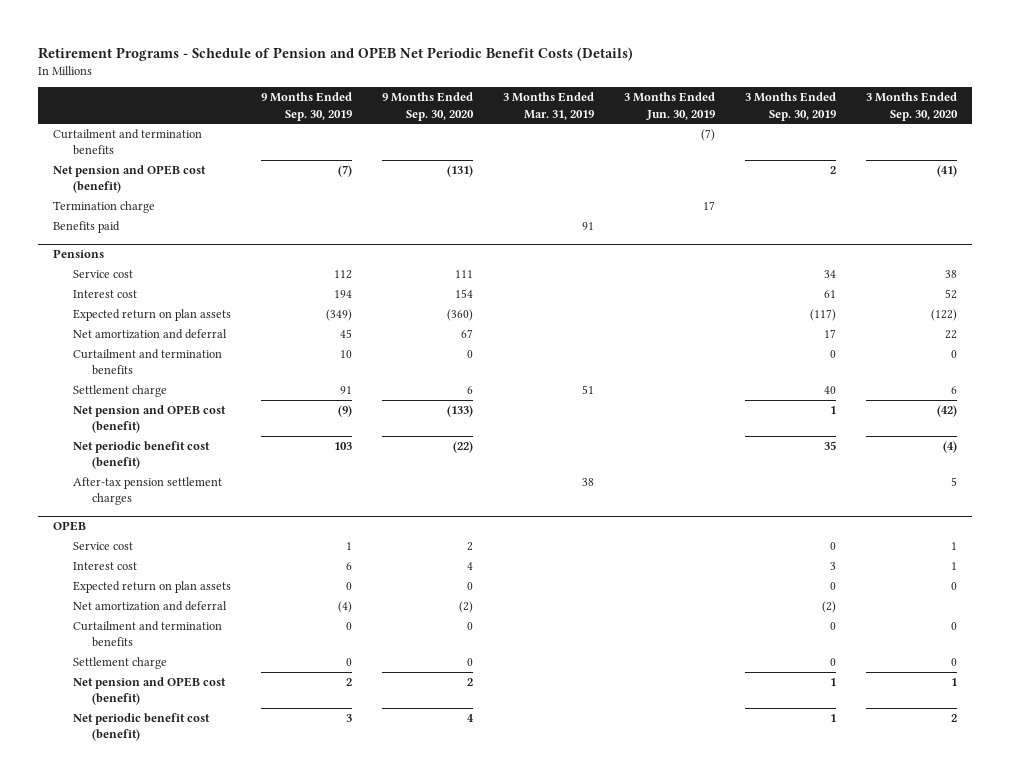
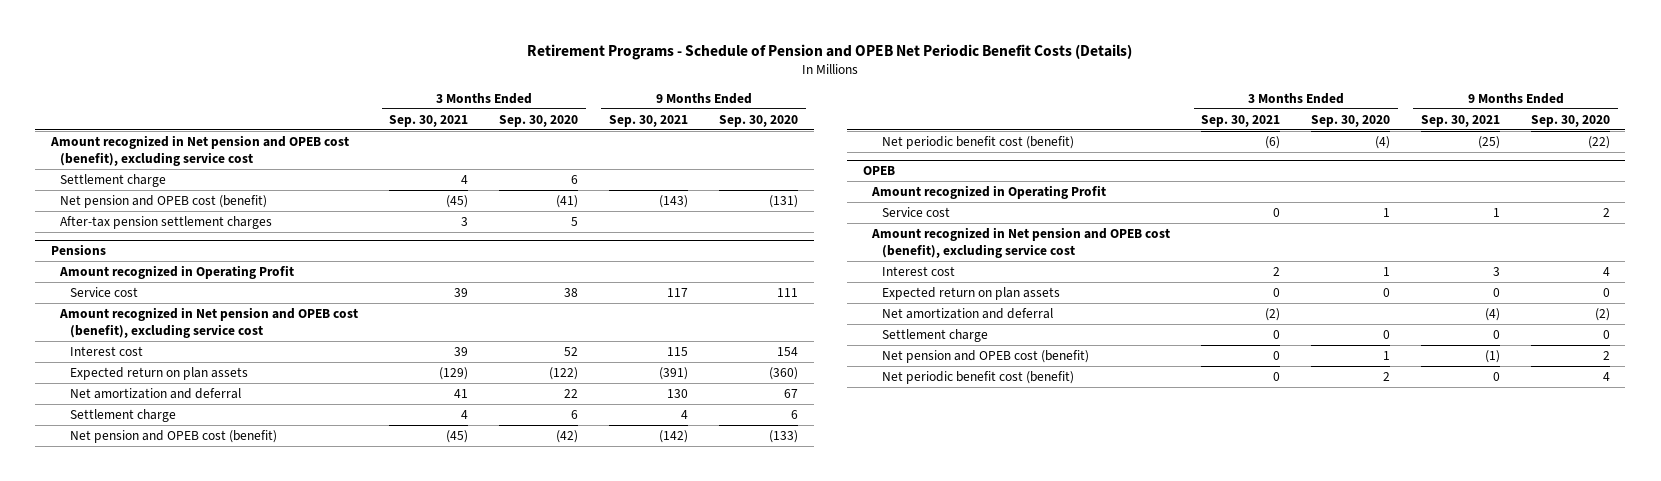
[260,92,352,121] 9 Months Ended Sep. 30, 2019 -> none
[502,92,594,120] 3 Months Ended Mar. 31, 2019 -> none
[623,92,715,120] 3 Months Ended Jun. 30, 2019 -> none
[744,92,836,121] 3 Months Ended Sep. 30, 2019 -> none
none -> [389,114,469,127] Sep. 30, 2021
none -> [609,114,689,127] Sep. 30, 2021
[53,129,203,156] Curtailment and termination benefits -> none
none -> [49,134,349,166] Amount recognized in Net pension and OPEB cost (benefit), excluding service cost
none -> [60,173,167,187] Settlement charge
[53,201,156,214] Termination charge -> none
[53,221,121,234] Benefits paid -> none
none -> [60,215,273,229] After-tax pension settlement charges
none -> [59,264,295,279] Amount recognized in Operating Profit
none -> [59,306,359,338] Amount recognized in Net pension and OPEB cost (benefit), excluding service cost
[72,349,222,376] Curtailment and termination benefits -> none
[72,477,222,506] After-tax pension settlement charges -> none
none -> [871,184,1107,199] Amount recognized in Operating Profit
none -> [871,226,1171,258] Amount recognized in Net pension and OPEB cost (benefit), excluding service cost
[72,621,222,648] Curtailment and termination benefits -> none

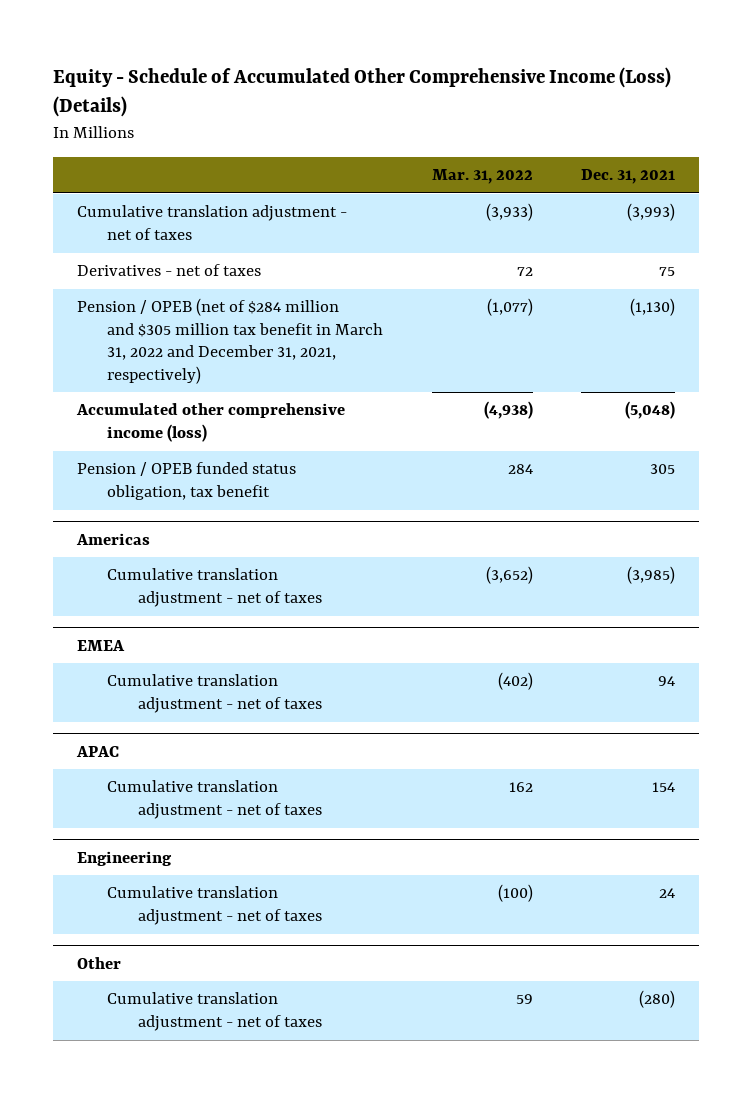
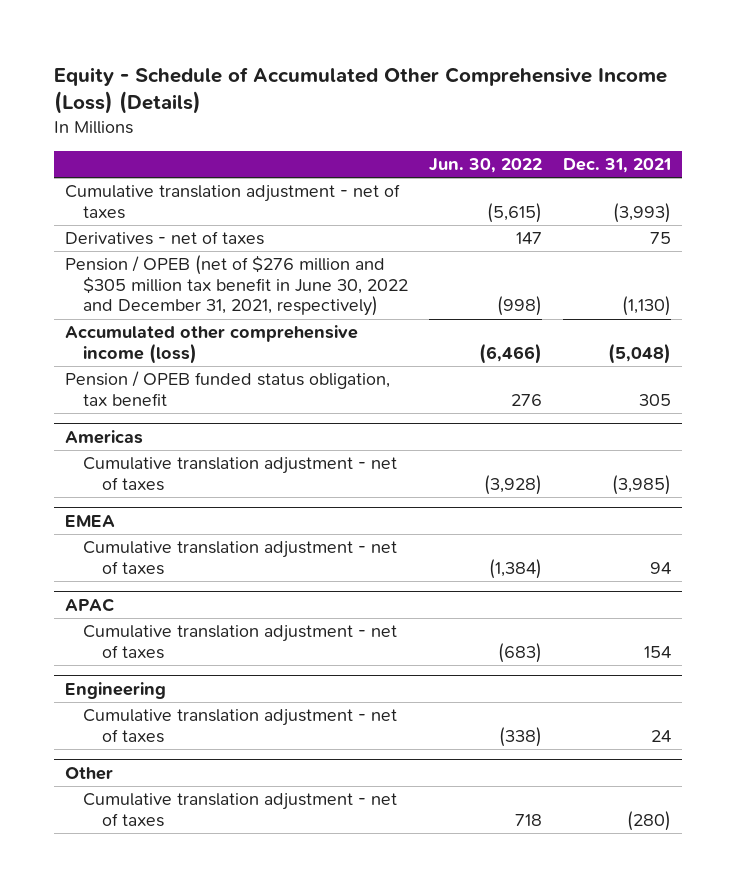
[431,169,533,185] Mar. 31, 2022 -> none
none -> [429,158,543,174] Jun. 30, 2022
[77,298,384,384] Pension / OPEB (net of $284 million and $305 million tax benefit in March 31, 2022 and December 31, 2021, respectively) -> [64,255,409,317] Pension / OPEB (net of $276 million and $305 million tax benefit in June 30, 2022 and December 31, 2021, respectively)

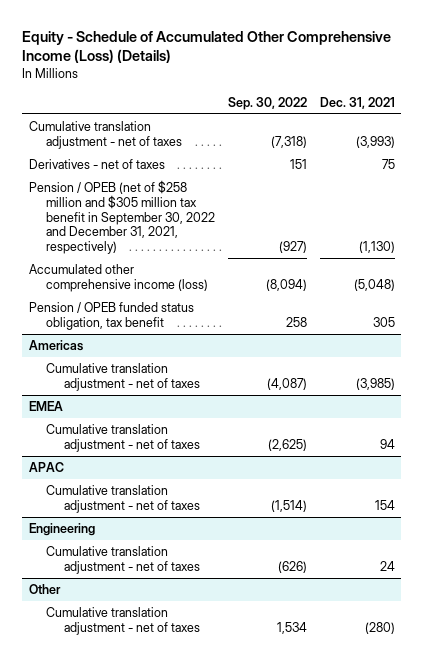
[429,158,543,174] Jun. 30, 2022 -> none
none -> [228,97,308,111] Sep. 30, 2022
[64,255,409,317] Pension / OPEB (net of $276 million and $305 million tax benefit in June 30, 2022 and December 31, 2021, respectively) -> [28,180,216,255] Pension / OPEB (net of $258 million and $305 million tax benefit in September 30, 2022 and December 31, 2021, respectively)

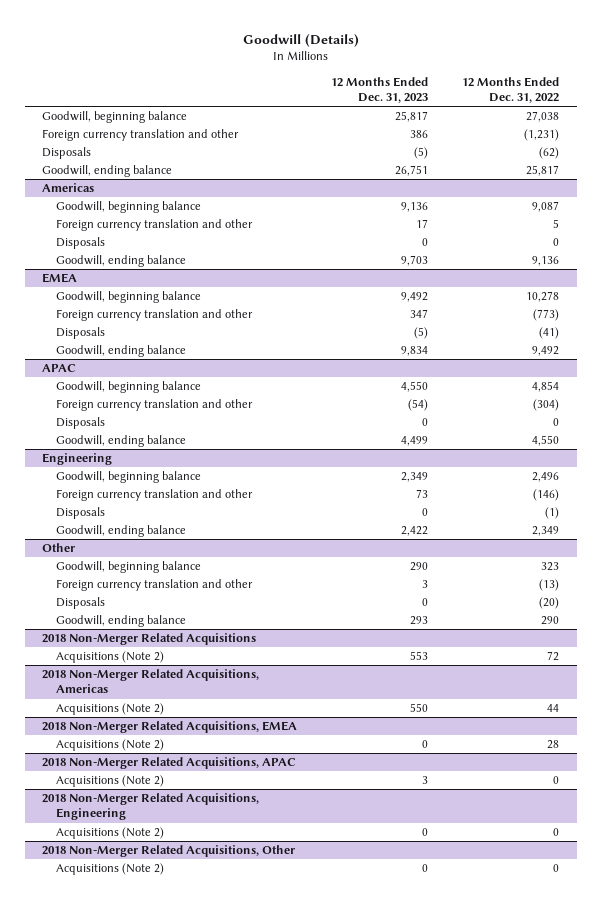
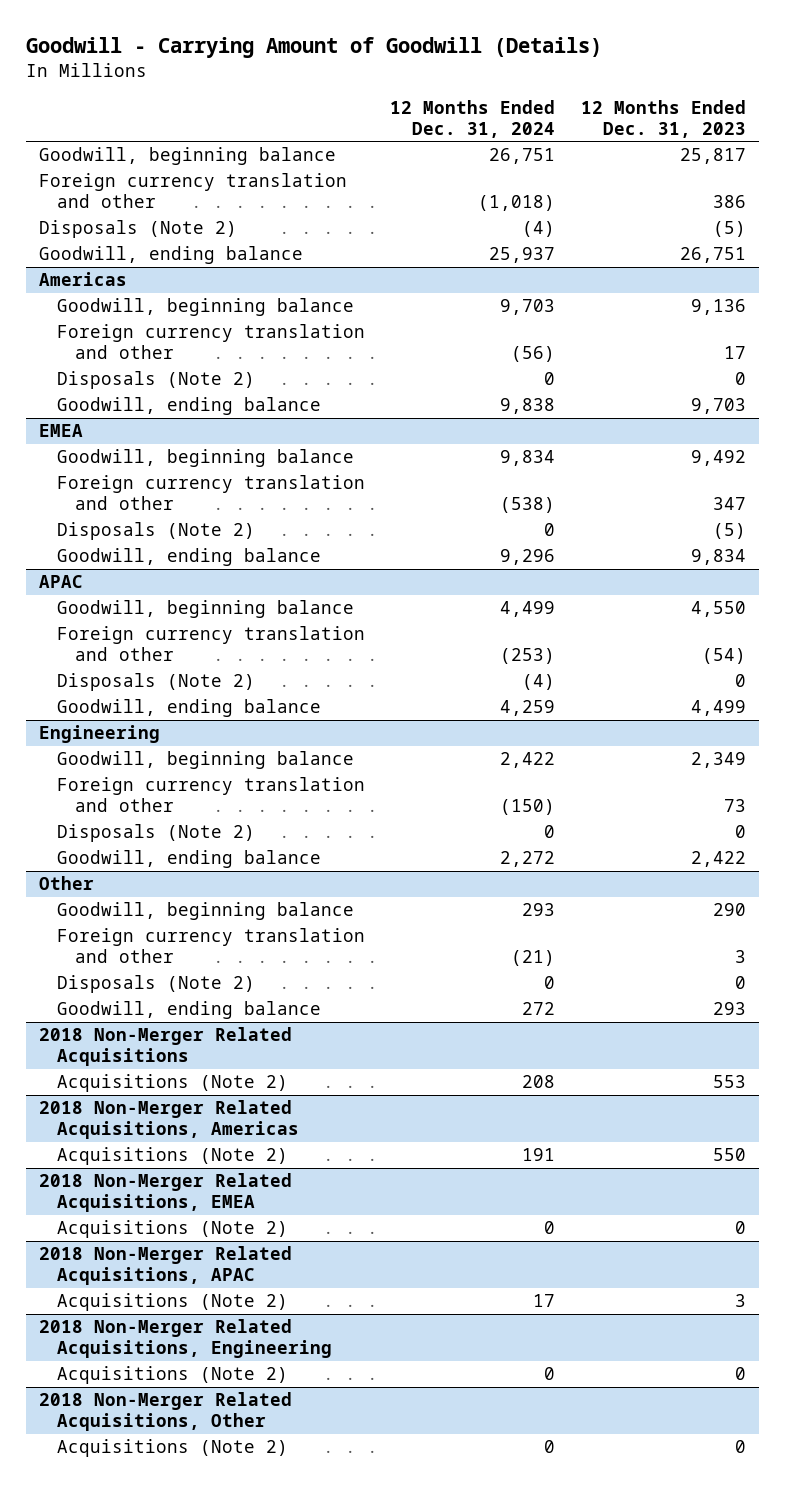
[242,33,359,47] Goodwill (Details) -> [26,37,603,59] Goodwill - Carrying Amount of Goodwill (Details)
[462,76,560,104] 12 Months Ended Dec. 31, 2022 -> none
none -> [390,100,556,138] 12 Months Ended Dec. 31, 2024
[41,147,91,160] Disposals -> [38,220,237,239] Disposals (Note 2)
[56,237,106,250] Disposals -> [56,371,255,390] Disposals (Note 2)
[56,327,106,340] Disposals -> [56,522,255,541] Disposals (Note 2)
[56,417,106,430] Disposals -> [56,673,255,692] Disposals (Note 2)
[56,507,106,520] Disposals -> [56,824,255,843] Disposals (Note 2)
[56,597,106,610] Disposals -> [56,975,255,994] Disposals (Note 2)

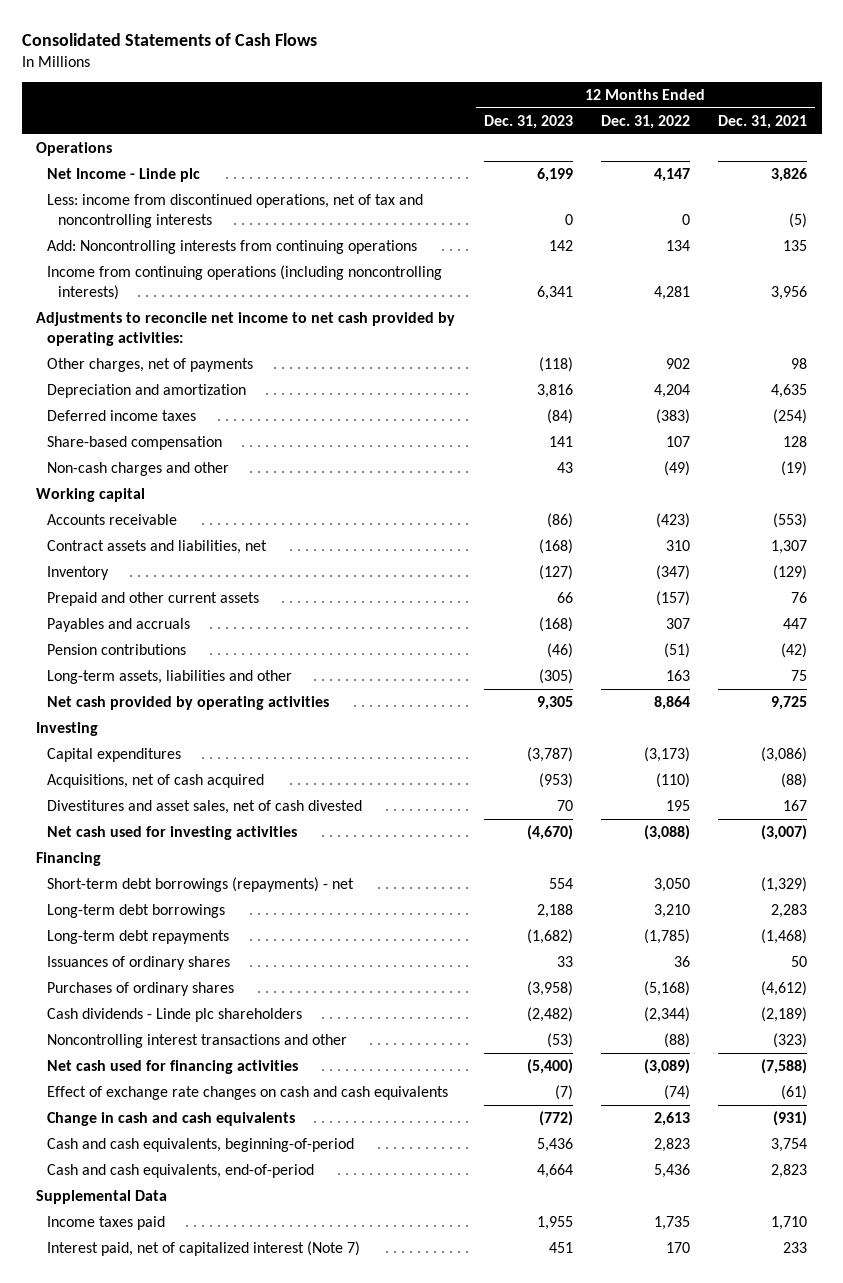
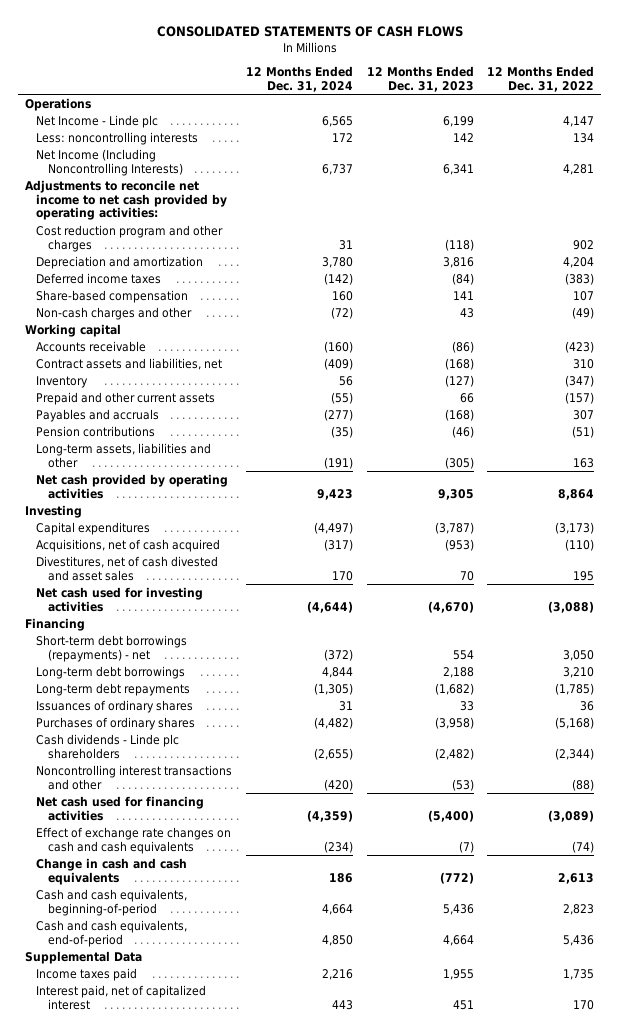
[21,32,317,46] Consolidated Statements of Cash Flows -> [156,26,463,38] CONSOLIDATED STATEMENTS OF CASH FLOWS
[718,114,808,129] Dec. 31, 2021 -> none
none -> [245,66,353,92] 12 Months Ended Dec. 31, 2024
[47,193,424,228] Less: income from discontinued operations, net of tax and noncontrolling interests -> none
[47,239,418,254] Add: Noncontrolling interests from continuing operations -> [36,131,199,145] Less: noncontrolling interests
[47,264,443,300] Income from continuing operations (including noncontrolling interests) -> [36,148,183,176] Net Income (Including Noncontrolling Interests)
[47,357,254,372] Other charges, net of payments -> [36,224,224,252] Cost reduction program and other charges
[47,799,363,814] Divestitures and asset sales, net of cash divested -> [36,555,219,581] Divestitures, net of cash divested and asset sales
[47,1240,361,1256] Interest paid, net of capitalized interest (Note 7) -> [36,984,207,1010] Interest paid, net of capitalized interest

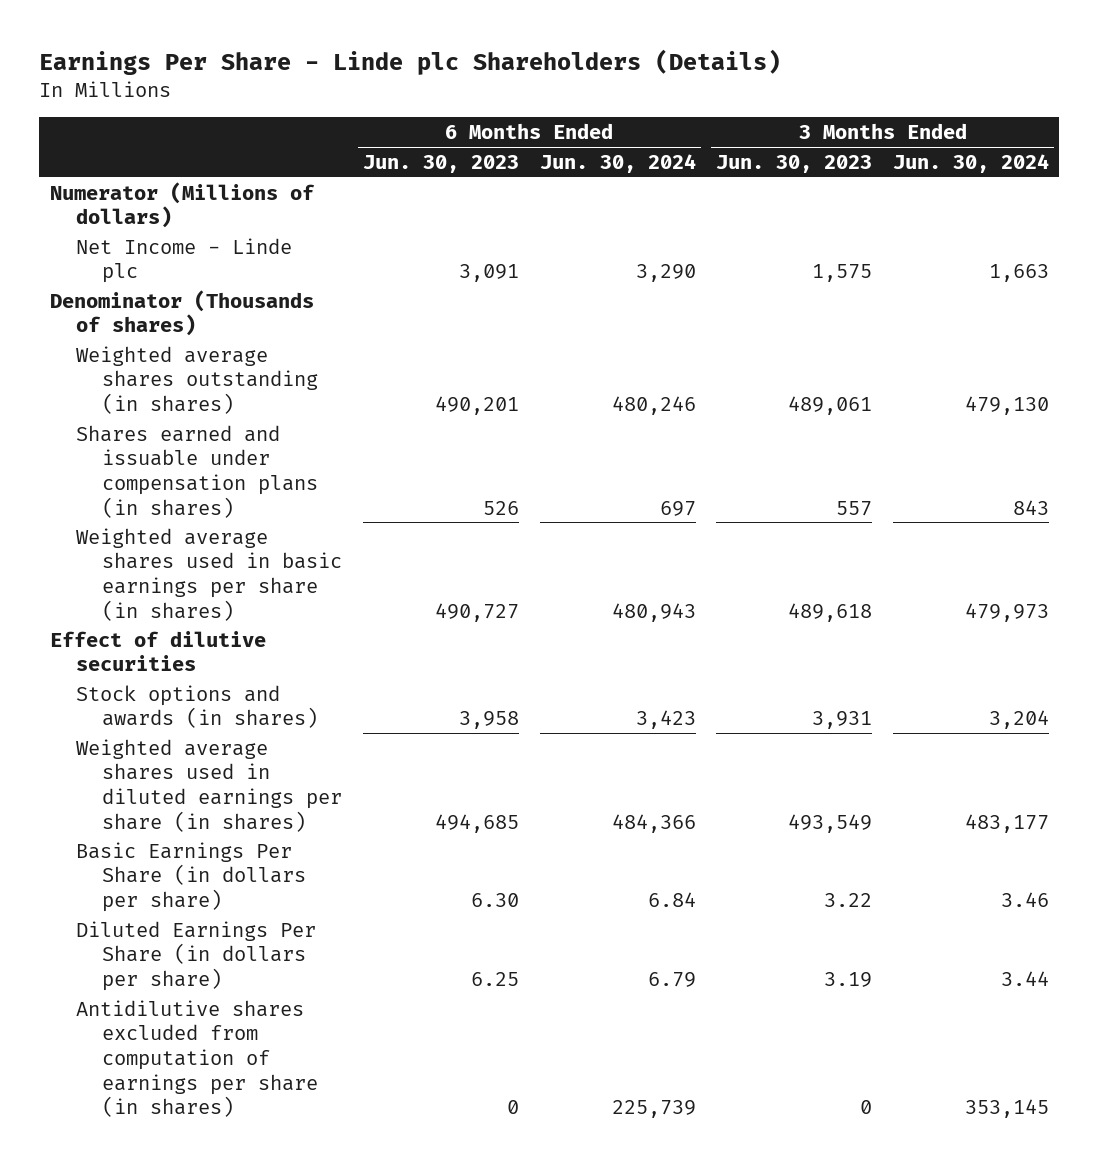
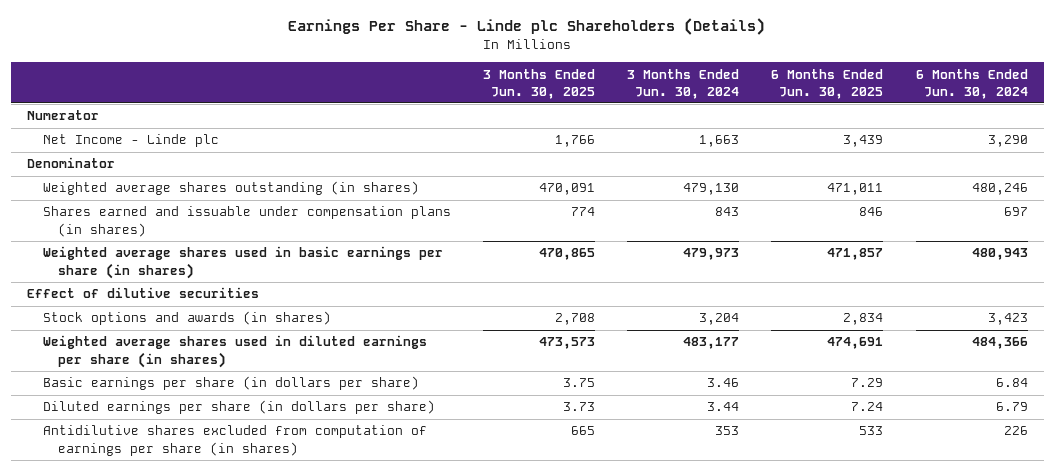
[362,155,519,174] Jun. 30, 2023 -> none
[716,155,873,174] Jun. 30, 2023 -> none
none -> [482,68,595,99] 3 Months Ended Jun. 30, 2025
none -> [771,68,884,99] 6 Months Ended Jun. 30, 2025
[49,181,315,229] Numerator (Millions of dollars) -> [26,110,99,121] Numerator
[49,289,314,337] Denominator (Thousands of shares) -> [26,157,115,169] Denominator
[75,841,307,912] Basic Earnings Per Share (in dollars per share) -> [42,376,419,391] Basic earnings per share (in dollars per share)
[75,920,316,991] Diluted Earnings Per Share (in dollars per share) -> [42,400,435,415] Diluted earnings per share (in dollars per share)
[611,1100,696,1119] 225,739 -> [1003,426,1028,436] 226
[965,1099,1050,1119] 353,145 -> [715,426,740,436] 353

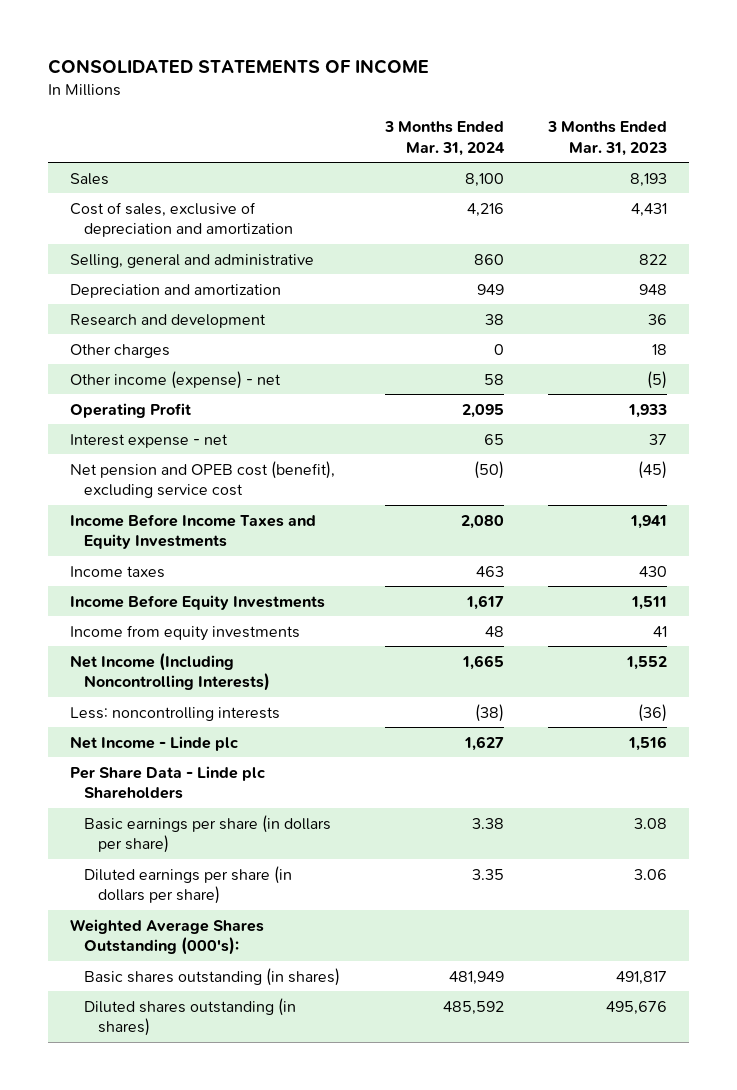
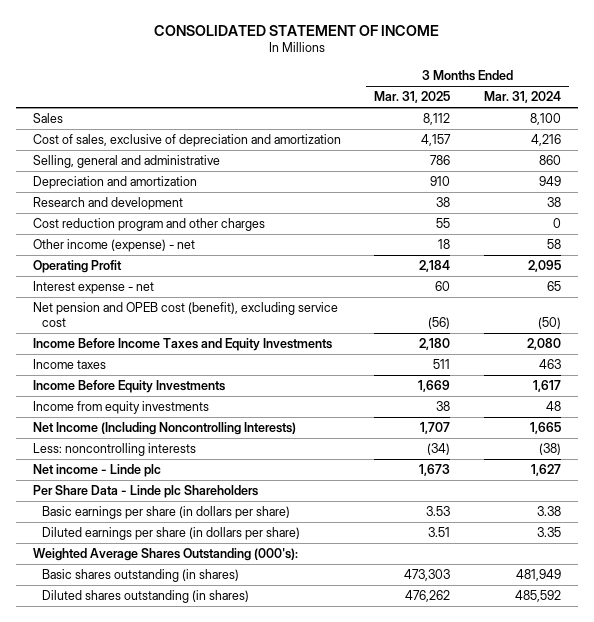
[48,59,430,75] CONSOLIDATED STATEMENTS OF INCOME -> [153,24,439,36] CONSOLIDATED STATEMENT OF INCOME
[546,121,667,156] 3 Months Ended Mar. 31, 2023 -> none
none -> [374,91,451,104] Mar. 31, 2025
[70,343,171,358] Other charges -> [32,218,265,232] Cost reduction program and other charges
[70,735,240,751] Net Income - Linde plc -> [32,464,161,478] Net income - Linde plc

